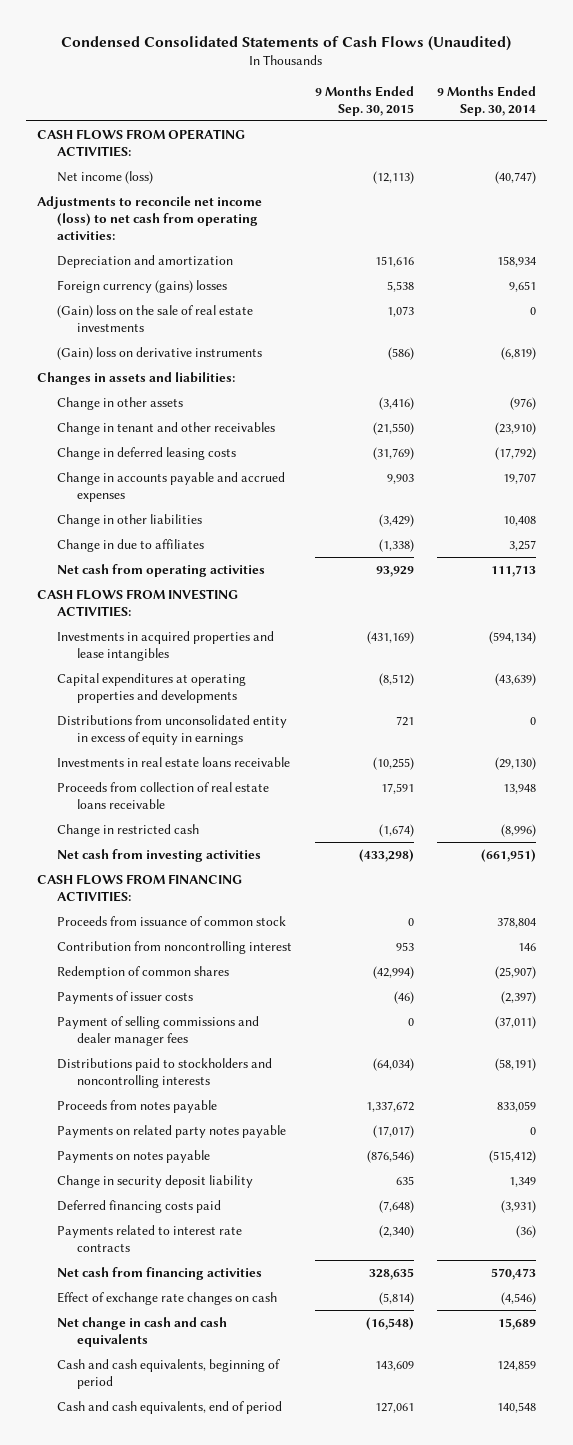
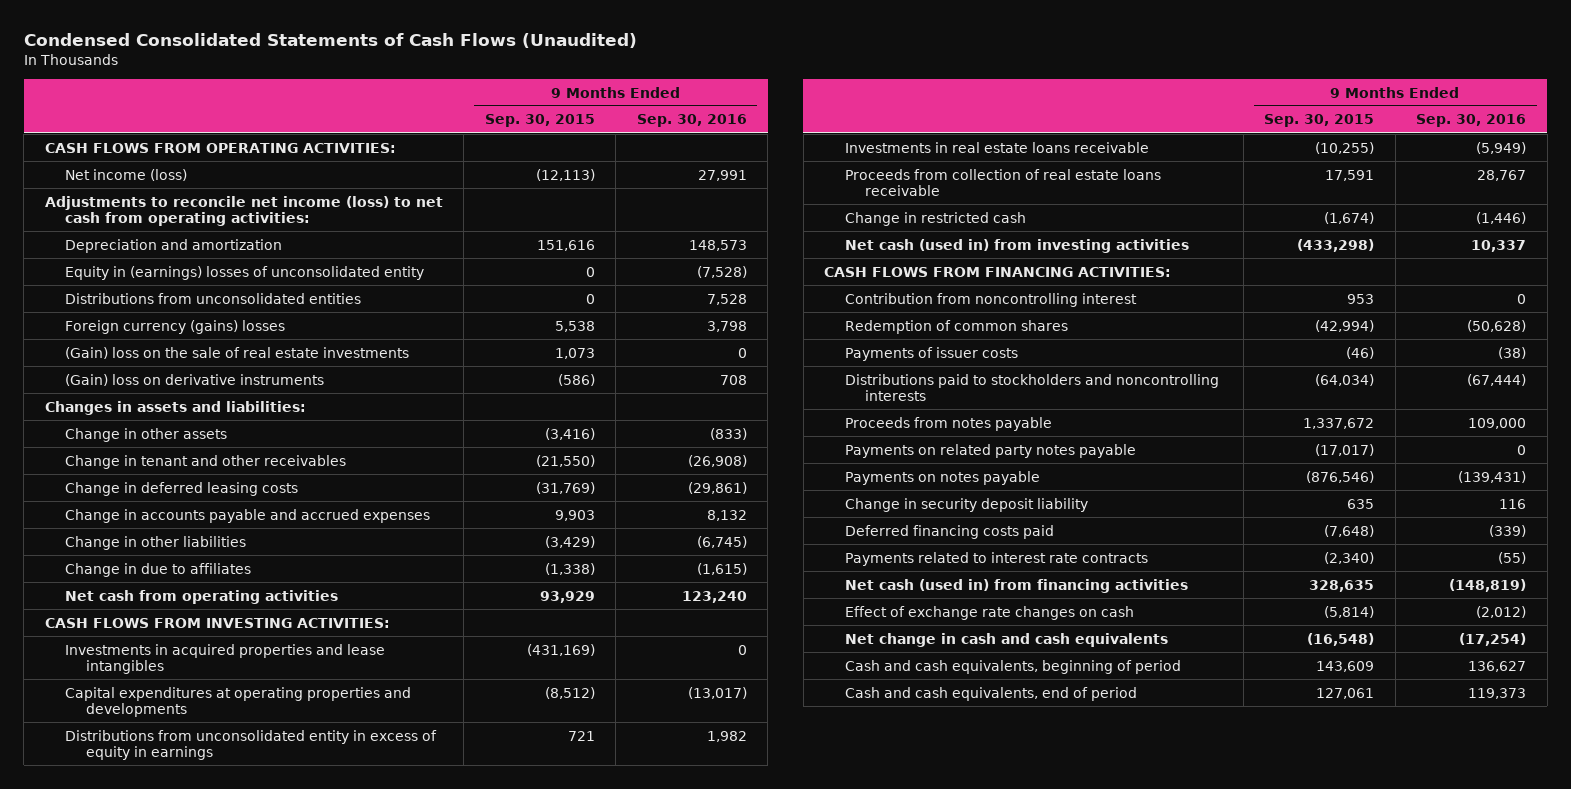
[436,85,536,116] 9 Months Ended Sep. 30, 2014 -> none
none -> [636,114,747,128] Sep. 30, 2016
none -> [65,265,425,280] Equity in (earnings) losses of unconsolidated entity
none -> [65,292,362,304] Distributions from unconsolidated entities
[56,848,261,862] Net cash from investing activities -> [844,238,1189,253] Net cash (used in) from investing activities
[56,915,286,926] Proceeds from issuance of common stock -> none
[56,1015,259,1046] Payment of selling commissions and dealer manager fees -> none
[56,1266,262,1280] Net cash from financing activities -> [844,578,1188,593] Net cash (used in) from financing activities

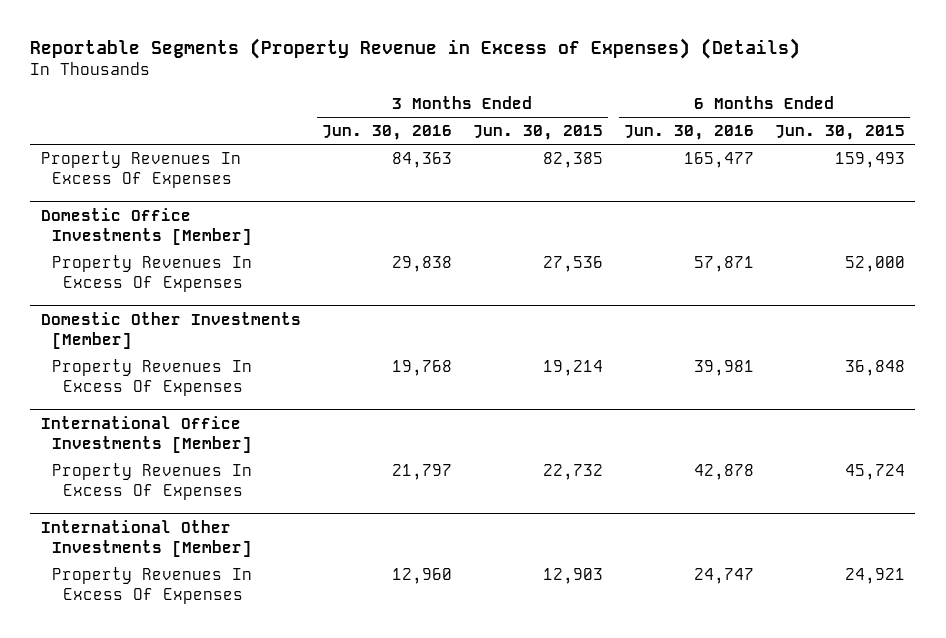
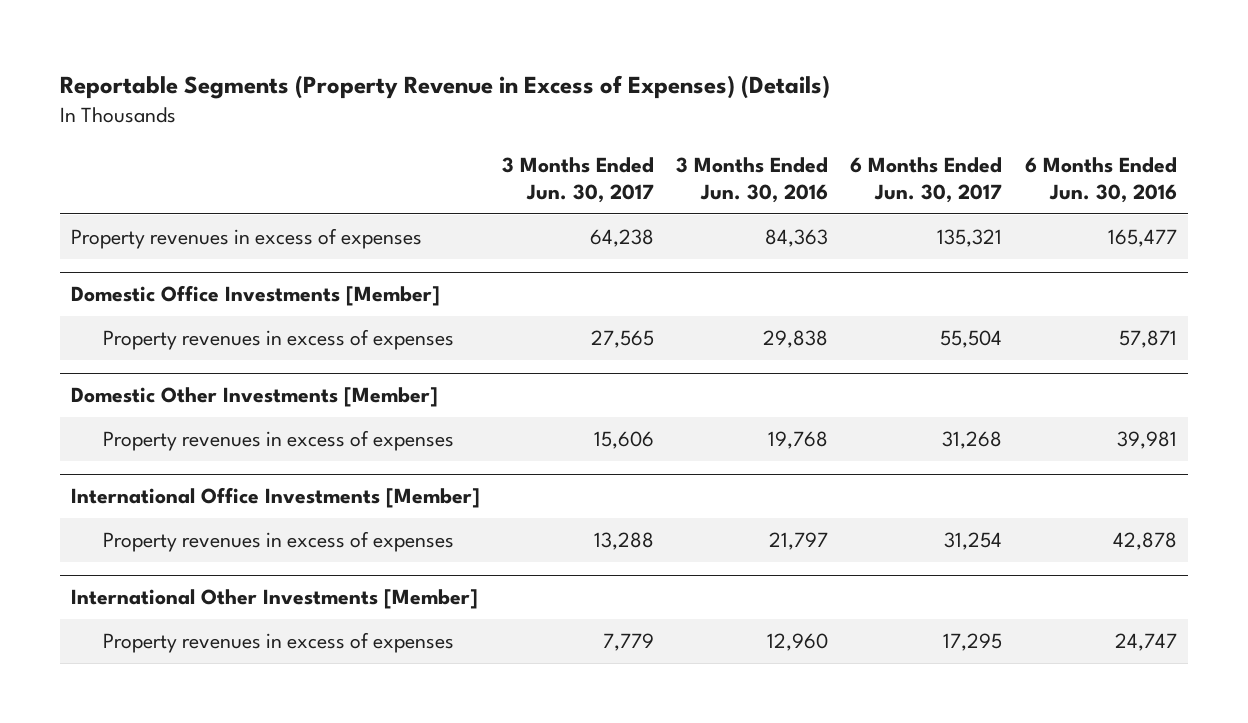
[472,125,603,141] Jun. 30, 2015 -> none
[774,125,905,141] Jun. 30, 2015 -> none
none -> [502,157,655,204] 3 Months Ended Jun. 30, 2017
none -> [850,157,1003,204] 6 Months Ended Jun. 30, 2017
[40,150,241,188] Property Revenues In Excess Of Expenses -> [71,227,423,249] Property revenues in excess of expenses
[51,254,252,292] Property Revenues In Excess Of Expenses -> [103,328,455,350] Property revenues in excess of expenses
[51,358,252,396] Property Revenues In Excess Of Expenses -> [103,429,455,451] Property revenues in excess of expenses
[51,462,252,500] Property Revenues In Excess Of Expenses -> [103,530,455,552] Property revenues in excess of expenses
[51,566,252,604] Property Revenues In Excess Of Expenses -> [103,631,455,653] Property revenues in excess of expenses

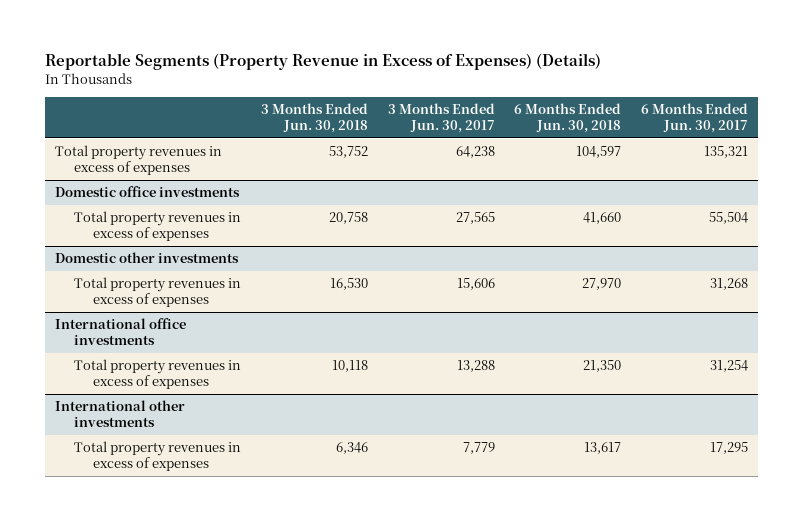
[676,157,829,204] 3 Months Ended Jun. 30, 2016 -> none
[1024,157,1177,204] 6 Months Ended Jun. 30, 2016 -> none
none -> [260,103,368,134] 3 Months Ended Jun. 30, 2018
none -> [514,103,622,134] 6 Months Ended Jun. 30, 2018
[71,227,423,249] Property revenues in excess of expenses -> [55,145,223,175] Total property revenues in excess of expenses
[71,285,441,307] Domestic Office Investments [Member] -> [55,186,241,198] Domestic office investments
[103,328,455,350] Property revenues in excess of expenses -> [74,211,242,241] Total property revenues in excess of expenses
[71,387,439,408] Domestic Other Investments [Member] -> [55,252,240,264] Domestic other investments
[103,429,455,451] Property revenues in excess of expenses -> [74,277,242,307] Total property revenues in excess of expenses
[71,487,481,509] International Office Investments [Member] -> [55,318,187,345] International office investments
[103,530,455,552] Property revenues in excess of expenses -> [74,359,242,389] Total property revenues in excess of expenses
[71,589,479,610] International Other Investments [Member] -> [55,400,186,427] International other investments
[103,631,455,653] Property revenues in excess of expenses -> [74,441,242,471] Total property revenues in excess of expenses

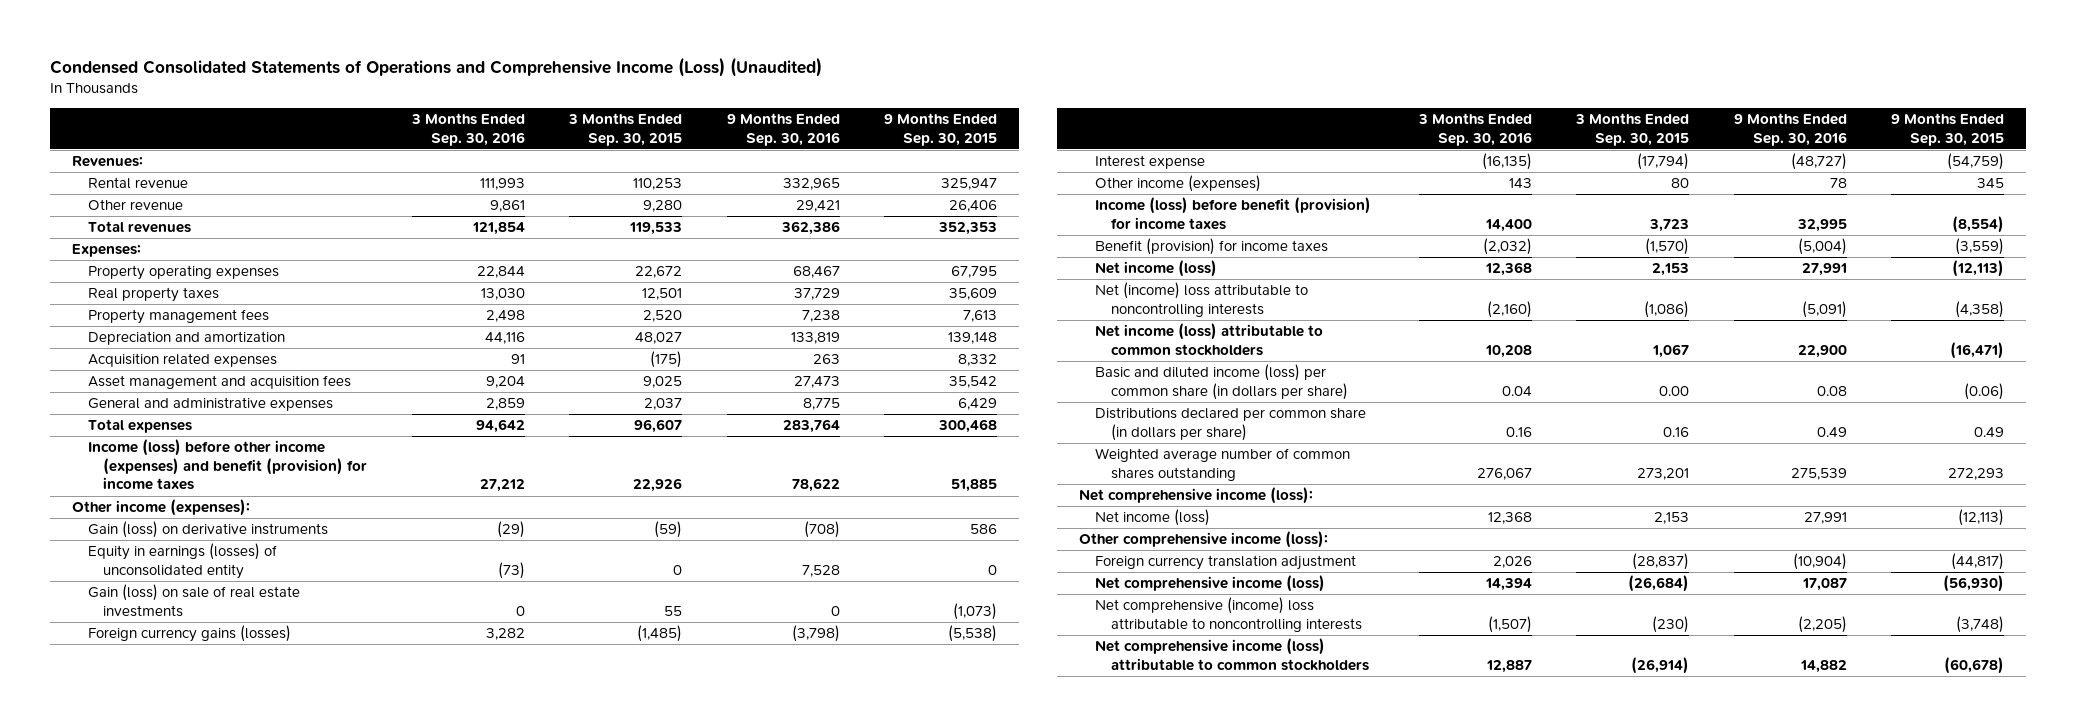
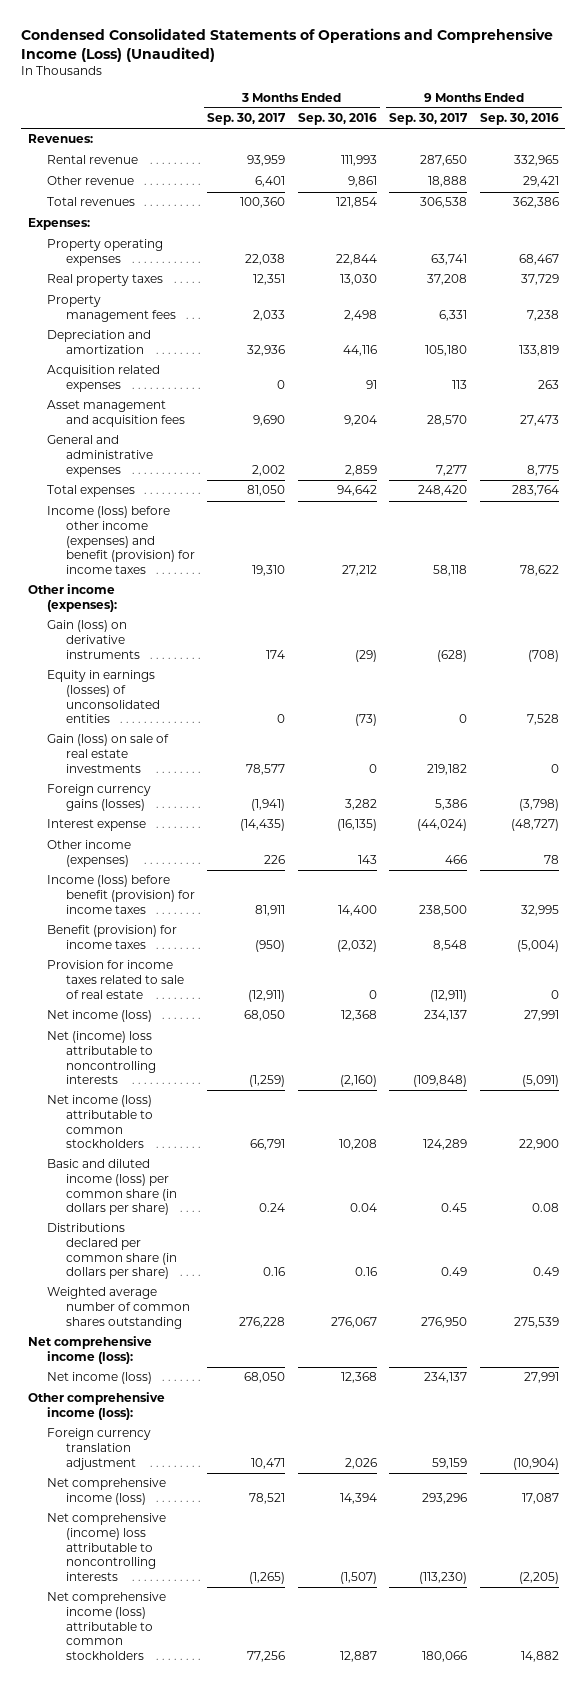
[568,113,683,146] 3 Months Ended Sep. 30, 2015 -> none
[884,113,998,146] 9 Months Ended Sep. 30, 2015 -> none
none -> [207,113,287,126] Sep. 30, 2017
none -> [389,113,469,126] Sep. 30, 2017
[87,543,277,579] Equity in earnings (losses) of unconsolidated entity -> [46,670,160,724] Equity in earnings (losses) of unconsolidated entities
none -> [46,960,184,999] Provision for income taxes related to sale of real estate

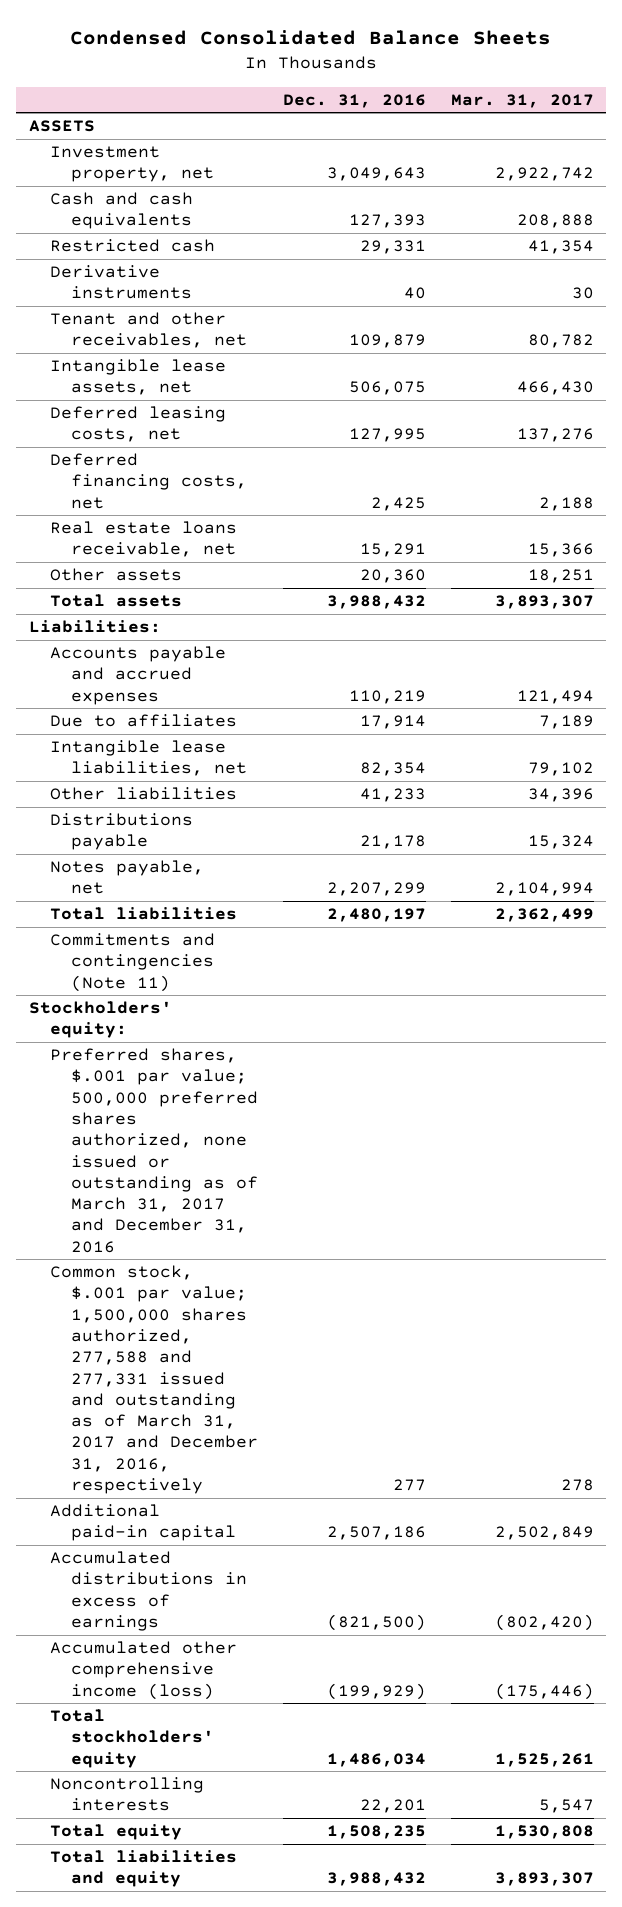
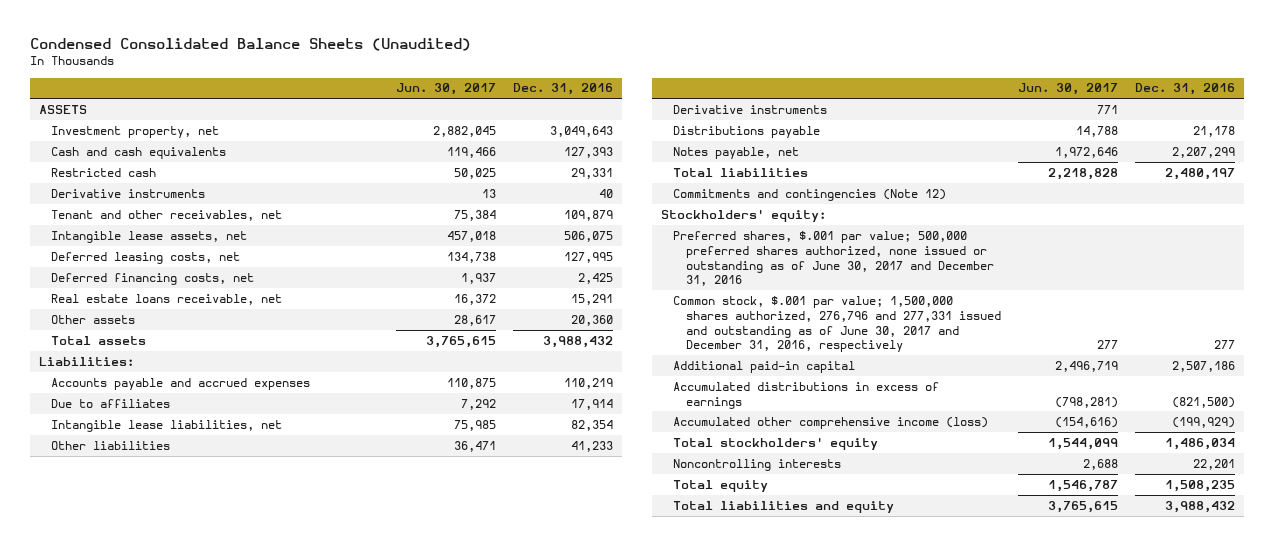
[70,30,552,46] Condensed Consolidated Balance Sheets -> [30,38,472,52] Condensed Consolidated Balance Sheets (Unaudited)
[450,93,594,108] Mar. 31, 2017 -> none
none -> [396,83,497,96] Jun. 30, 2017
none -> [673,104,828,114] Derivative instruments
[49,933,215,992] Commitments and contingencies (Note 11) -> [673,188,947,201] Commitments and contingencies (Note 12)
[49,1048,258,1253] Preferred shares, $.001 par value; 500,000 preferred shares authorized, none issued or outstanding as of March 31, 2017 and December 31, 2016 -> [673,230,994,287] Preferred shares, $.001 par value; 500,000 preferred shares authorized, none issued or outstanding as of June 30, 2017 and December 31, 2016
[49,1265,258,1494] Common stock, $.001 par value; 1,500,000 shares authorized, 277,588 and 277,331 issued and outstanding as of March 31, 2017 and December 31, 2016, respectively -> [673,295,1001,353] Common stock, $.001 par value; 1,500,000 shares authorized, 276,796 and 277,331 issued and outstanding as of June 30, 2017 and December 31, 2016, respectively

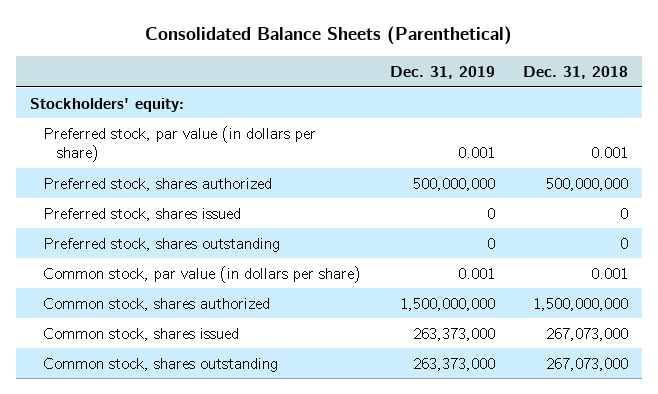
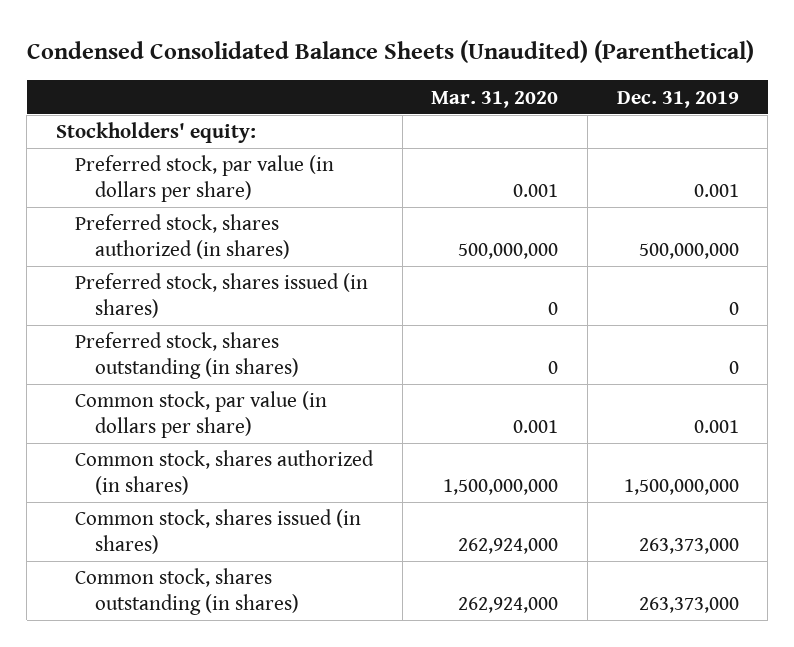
[144,26,512,46] Consolidated Balance Sheets (Parenthetical) -> [26,40,754,64] Condensed Consolidated Balance Sheets (Unaudited) (Parenthetical)
[522,65,628,79] Dec. 31, 2018 -> none
none -> [431,90,559,108] Mar. 31, 2020
[43,177,273,191] Preferred stock, shares authorized -> [75,214,290,260] Preferred stock, shares authorized (in shares)
[43,207,242,221] Preferred stock, shares issued -> [75,273,369,319] Preferred stock, shares issued (in shares)
[43,237,281,252] Preferred stock, shares outstanding -> [75,332,299,380] Preferred stock, shares outstanding (in shares)
[43,297,271,311] Common stock, shares authorized -> [75,450,375,496] Common stock, shares authorized (in shares)
[43,327,240,341] Common stock, shares issued -> [75,509,362,555] Common stock, shares issued (in shares)
[43,357,279,372] Common stock, shares outstanding -> [75,568,299,616] Common stock, shares outstanding (in shares)

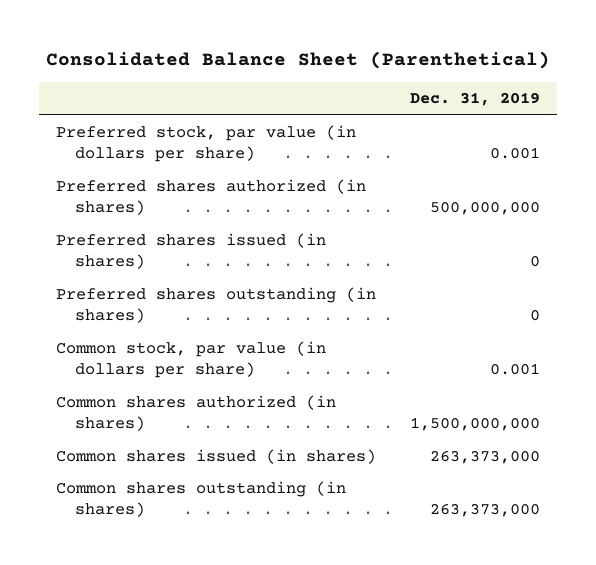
[26,40,754,64] Condensed Consolidated Balance Sheets (Unaudited) (Parenthetical) -> [46,51,551,70] Consolidated Balance Sheet (Parenthetical)
[431,90,559,108] Mar. 31, 2020 -> none
[55,122,256,144] Stockholders' equity: -> none
[75,214,290,260] Preferred stock, shares authorized (in shares) -> [55,179,366,216] Preferred shares authorized (in shares)
[75,273,369,319] Preferred stock, shares issued (in shares) -> [55,233,326,270] Preferred shares issued (in shares)
[75,332,299,380] Preferred stock, shares outstanding (in shares) -> [55,287,376,324] Preferred shares outstanding (in shares)
[75,450,375,496] Common stock, shares authorized (in shares) -> [55,395,336,432] Common shares authorized (in shares)
[75,509,362,555] Common stock, shares issued (in shares) -> [55,449,376,465] Common shares issued (in shares)
[75,568,299,616] Common stock, shares outstanding (in shares) -> [55,481,346,518] Common shares outstanding (in shares)

